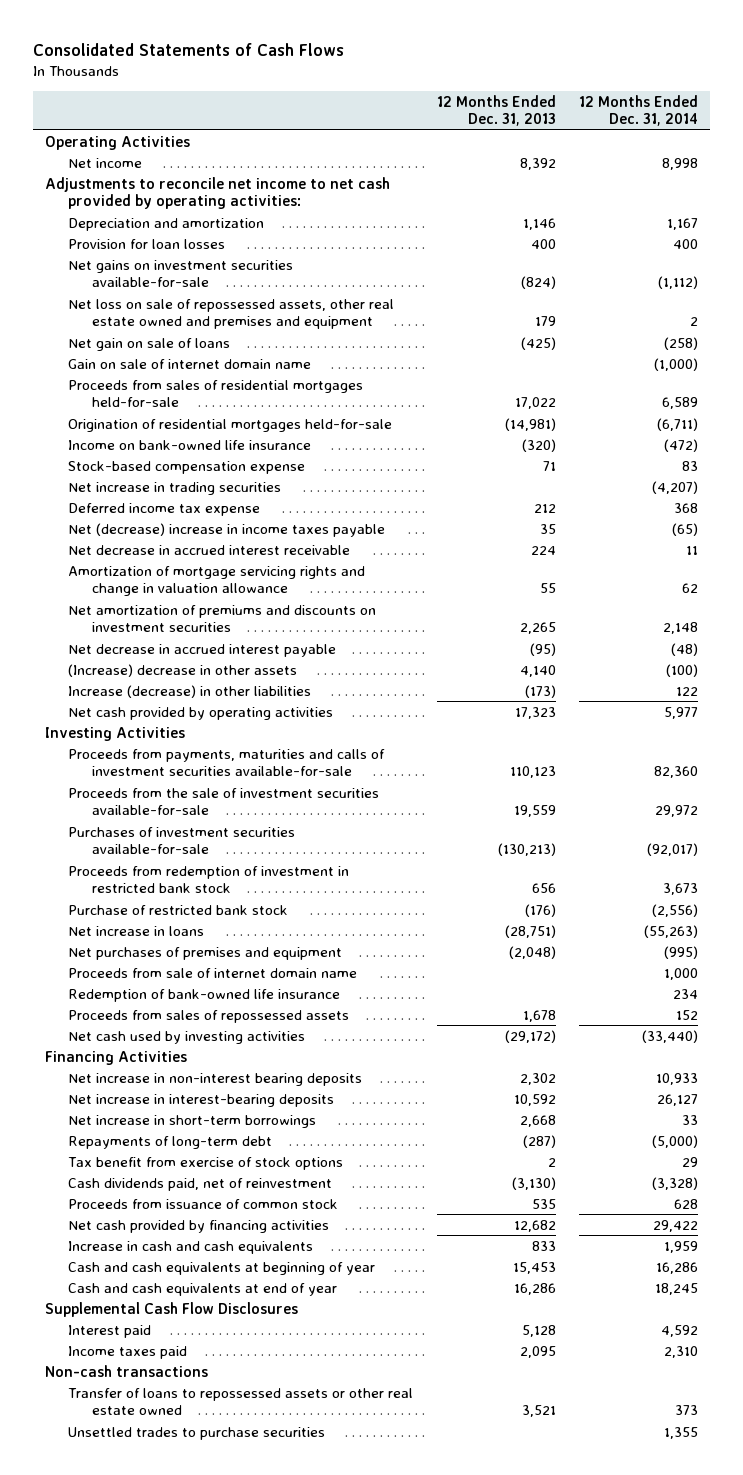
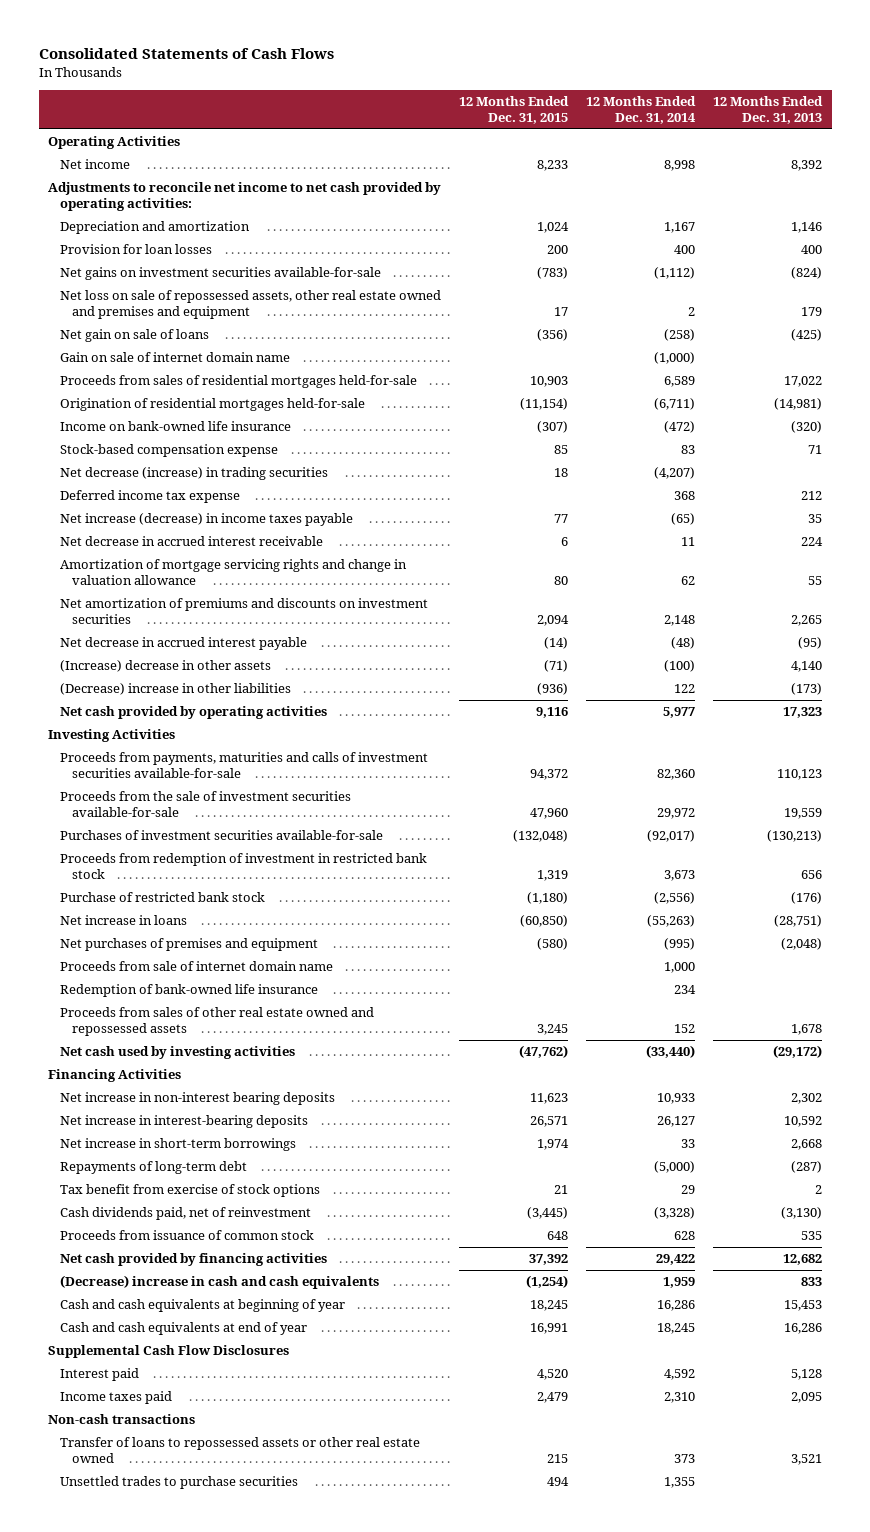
none -> [459,95,570,125] 12 Months Ended Dec. 31, 2015
[68,481,282,495] Net increase in trading securities -> [59,467,328,481] Net decrease (increase) in trading securities
[68,522,386,537] Net (decrease) increase in income taxes payable -> [59,513,353,527] Net increase (decrease) in income taxes payable
[68,684,312,698] Increase (decrease) in other liabilities -> [59,683,291,696] (Decrease) increase in other liabilities
[68,1009,350,1023] Proceeds from sales of repossessed assets -> [59,1007,374,1037] Proceeds from sales of other real estate owned and repossessed assets
[68,1240,314,1254] Increase in cash and cash equivalents -> [59,1275,379,1290] (Decrease) increase in cash and cash equivalents

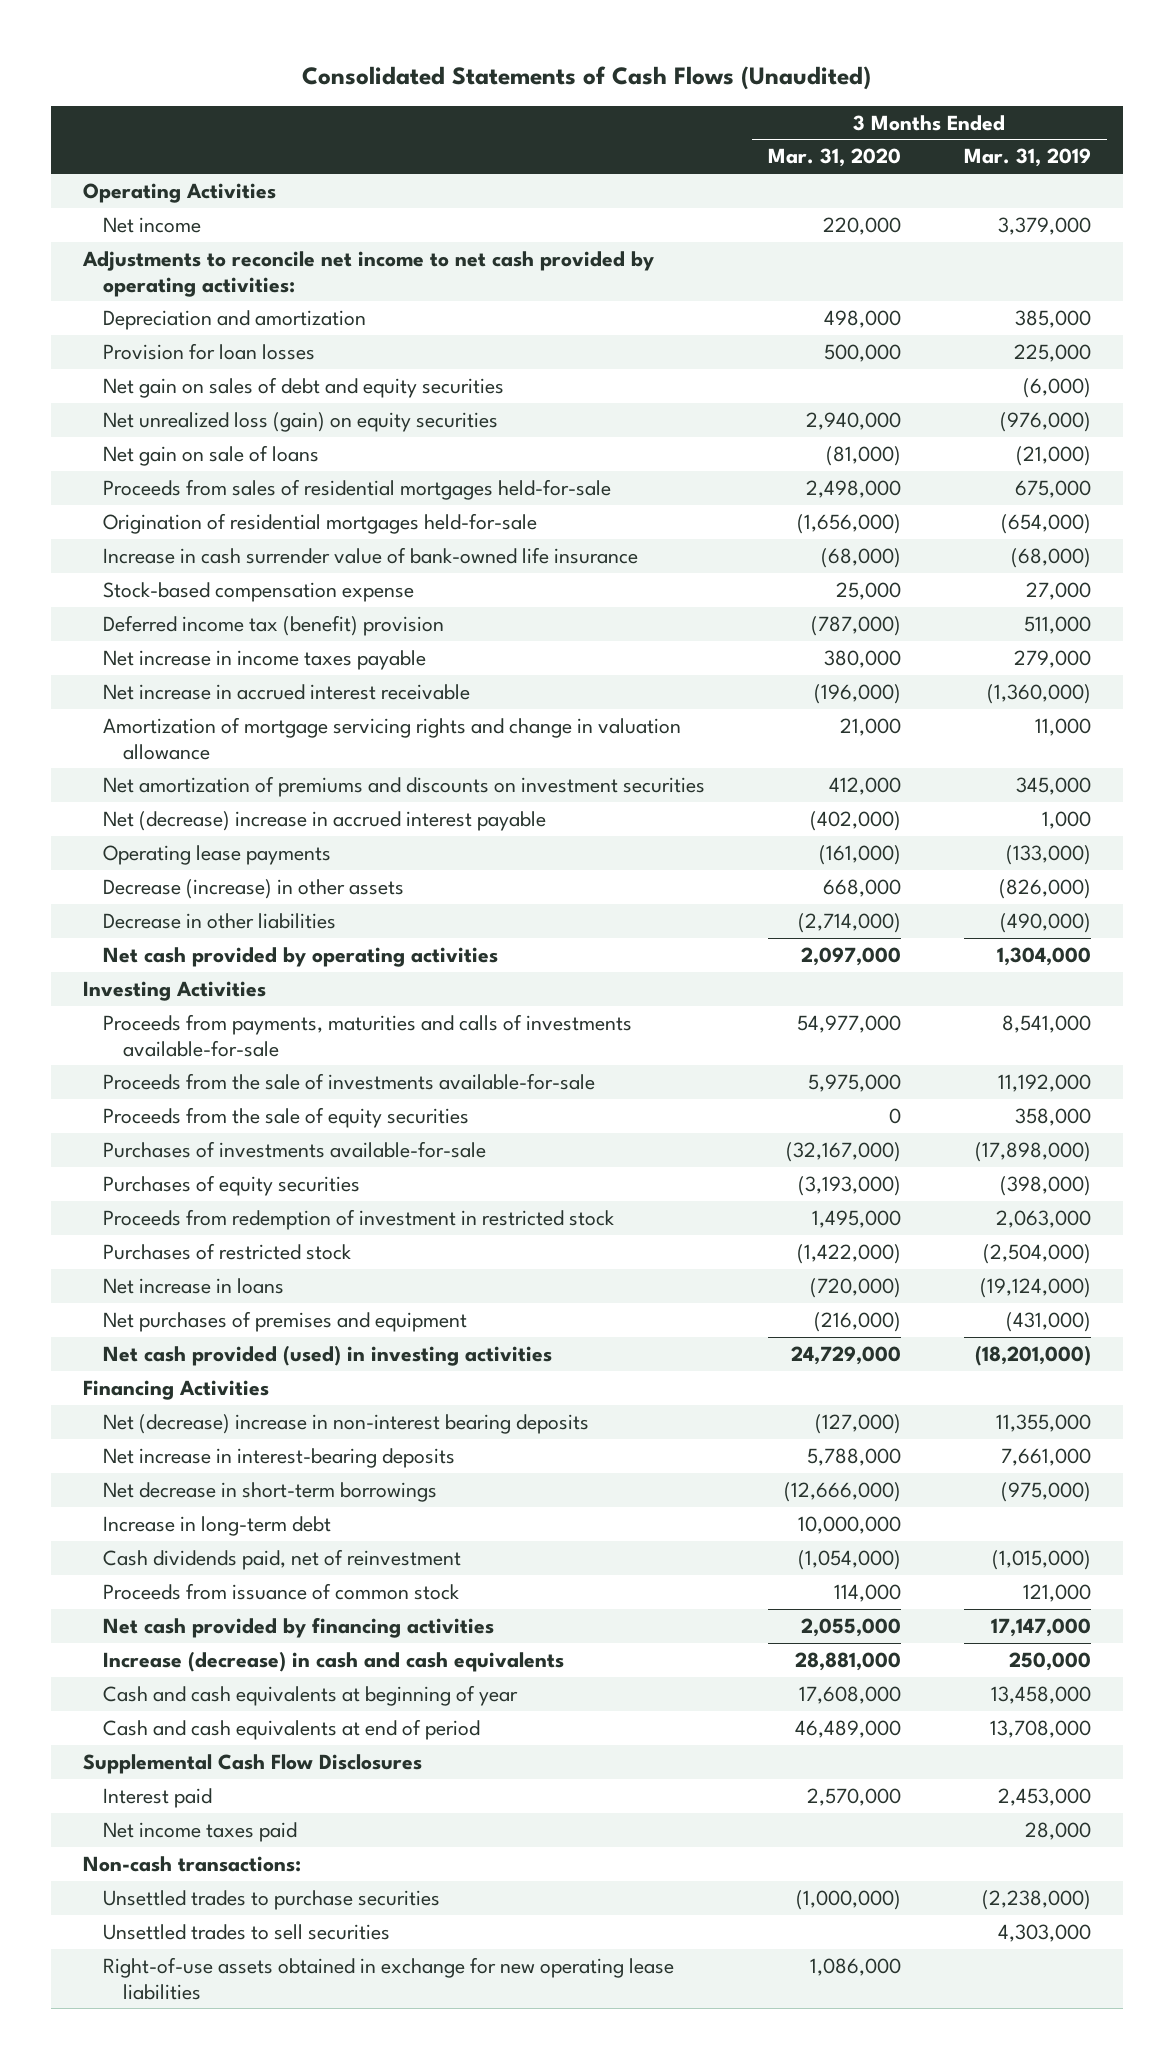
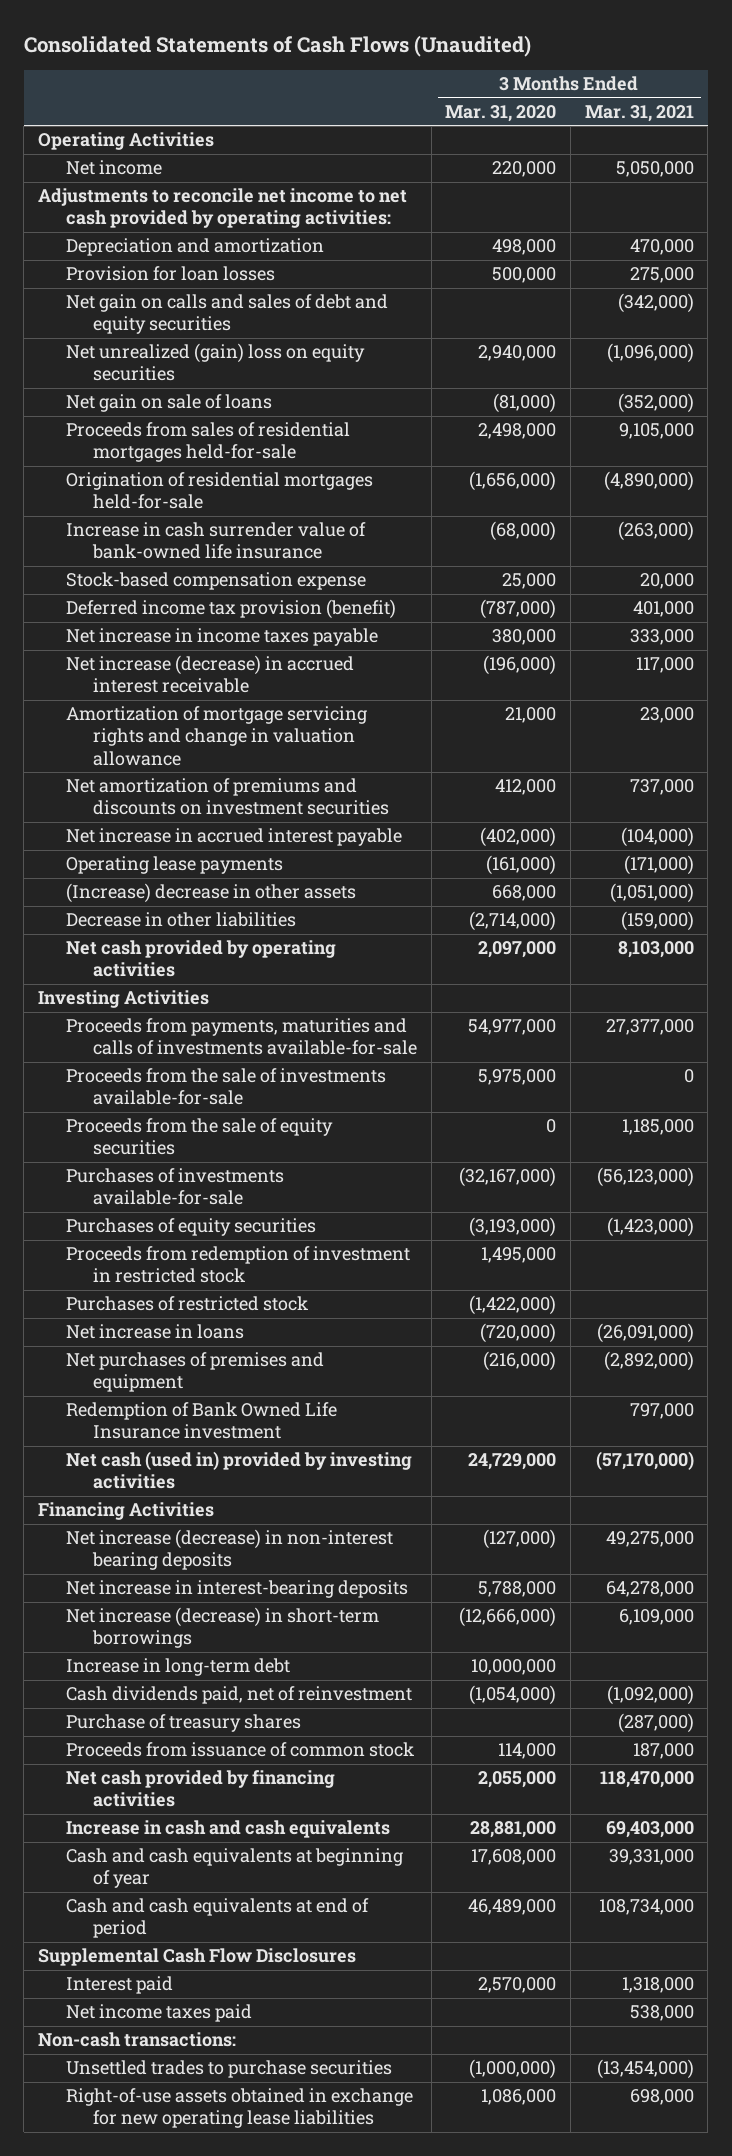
[964,148,1092,168] Mar. 31, 2019 -> none
none -> [584,104,694,122] Mar. 31, 2021
[102,376,504,398] Net gain on sales of debt and equity securities -> [65,294,388,335] Net gain on calls and sales of debt and equity securities
[102,411,498,432] Net unrealized loss (gain) on equity securities -> [65,343,365,382] Net unrealized (gain) loss on equity securities
[102,614,444,636] Deferred income tax (benefit) provision -> [65,599,396,620] Deferred income tax provision (benefit)
[102,683,470,700] Net increase in accrued interest receivable -> [65,655,354,694] Net increase (decrease) in accrued interest receivable
[102,810,546,831] Net (decrease) increase in accrued interest payable -> [65,828,402,847] Net increase in accrued interest payable
[102,878,404,899] Decrease (increase) in other assets -> [65,883,356,904] (Increase) decrease in other assets
none -> [65,1402,337,1440] Redemption of Bank Owned Life Insurance investment
[102,1344,552,1366] Net cash provided (used) in investing activities -> [65,1451,412,1490] Net cash (used in) provided by investing activities
[102,1413,589,1434] Net (decrease) increase in non-interest bearing deposits -> [65,1529,393,1571] Net increase (decrease) in non-interest bearing deposits
[102,1481,437,1502] Net decrease in short-term borrowings -> [65,1607,379,1649] Net increase (decrease) in short-term borrowings
none -> [65,1714,301,1733] Purchase of treasury shares
[102,1650,564,1672] Increase (decrease) in cash and cash equivalents -> [65,1820,390,1839] Increase in cash and cash equivalents
[102,1923,390,1940] Unsettled trades to sell securities -> none

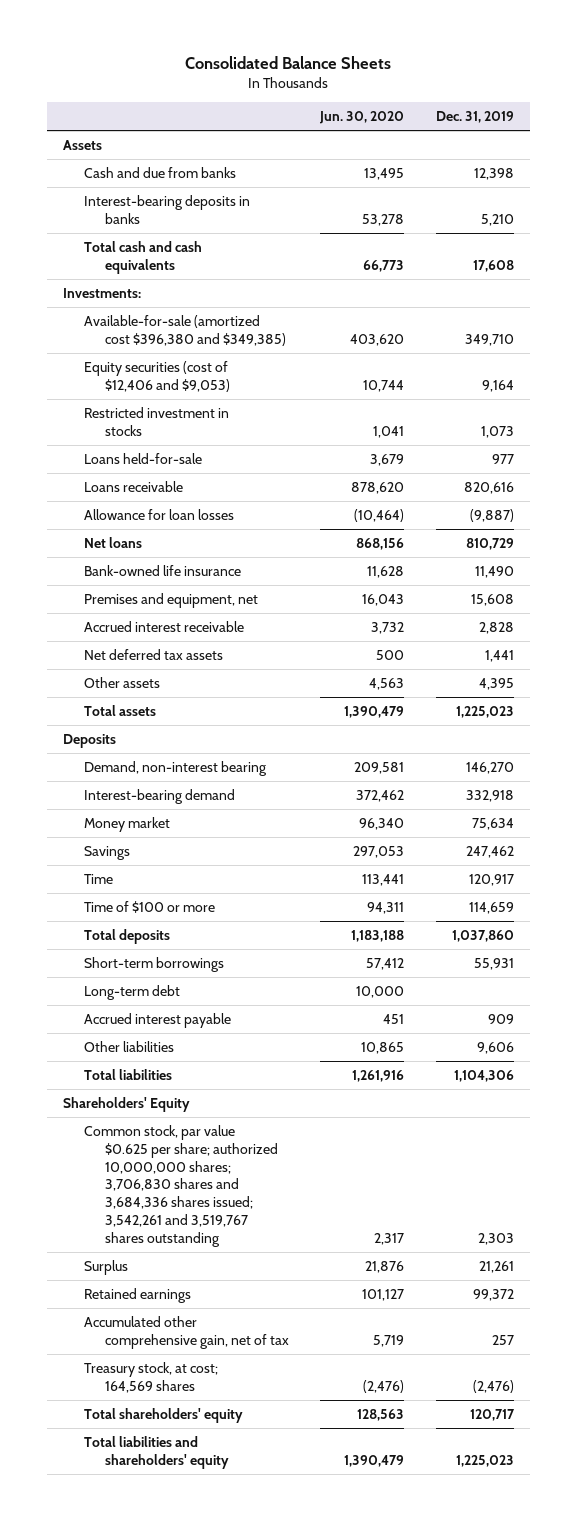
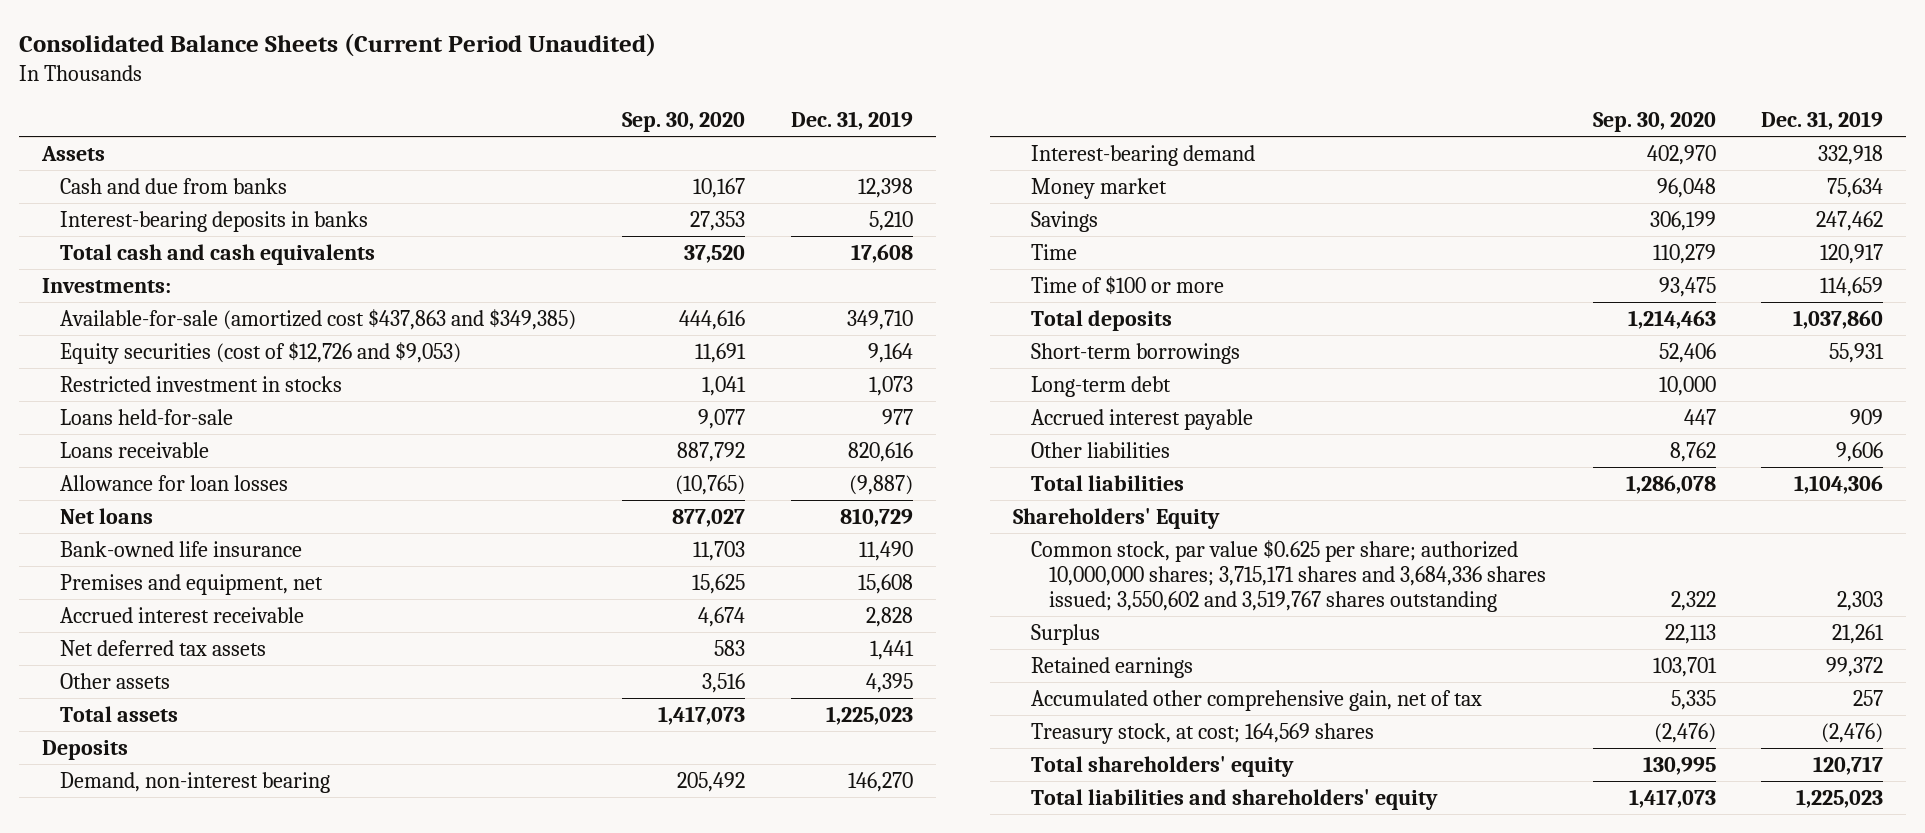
[185,55,392,69] Consolidated Balance Sheets -> [19,33,657,58] Consolidated Balance Sheets (Current Period Unaudited)
[319,111,405,125] Jun. 30, 2020 -> none
none -> [622,111,746,132] Sep. 30, 2020
[83,314,286,346] Available-for-sale (amortized cost $396,380 and $349,385) -> [60,308,577,330] Available-for-sale (amortized cost $437,863 and $349,385)
[83,360,230,392] Equity securities (cost of $12,406 and $9,053) -> [60,341,462,364] Equity securities (cost of $12,726 and $9,053)
[83,1124,278,1247] Common stock, par value $0.625 per share; authorized 10,000,000 shares; 3,706,830 shares and 3,684,336 shares issued; 3,542,261 and 3,519,767 shares outstanding -> [1030,539,1547,612] Common stock, par value $0.625 per share; authorized 10,000,000 shares; 3,715,171 shares and 3,684,336 shares issued; 3,550,602 and 3,519,767 shares outstanding

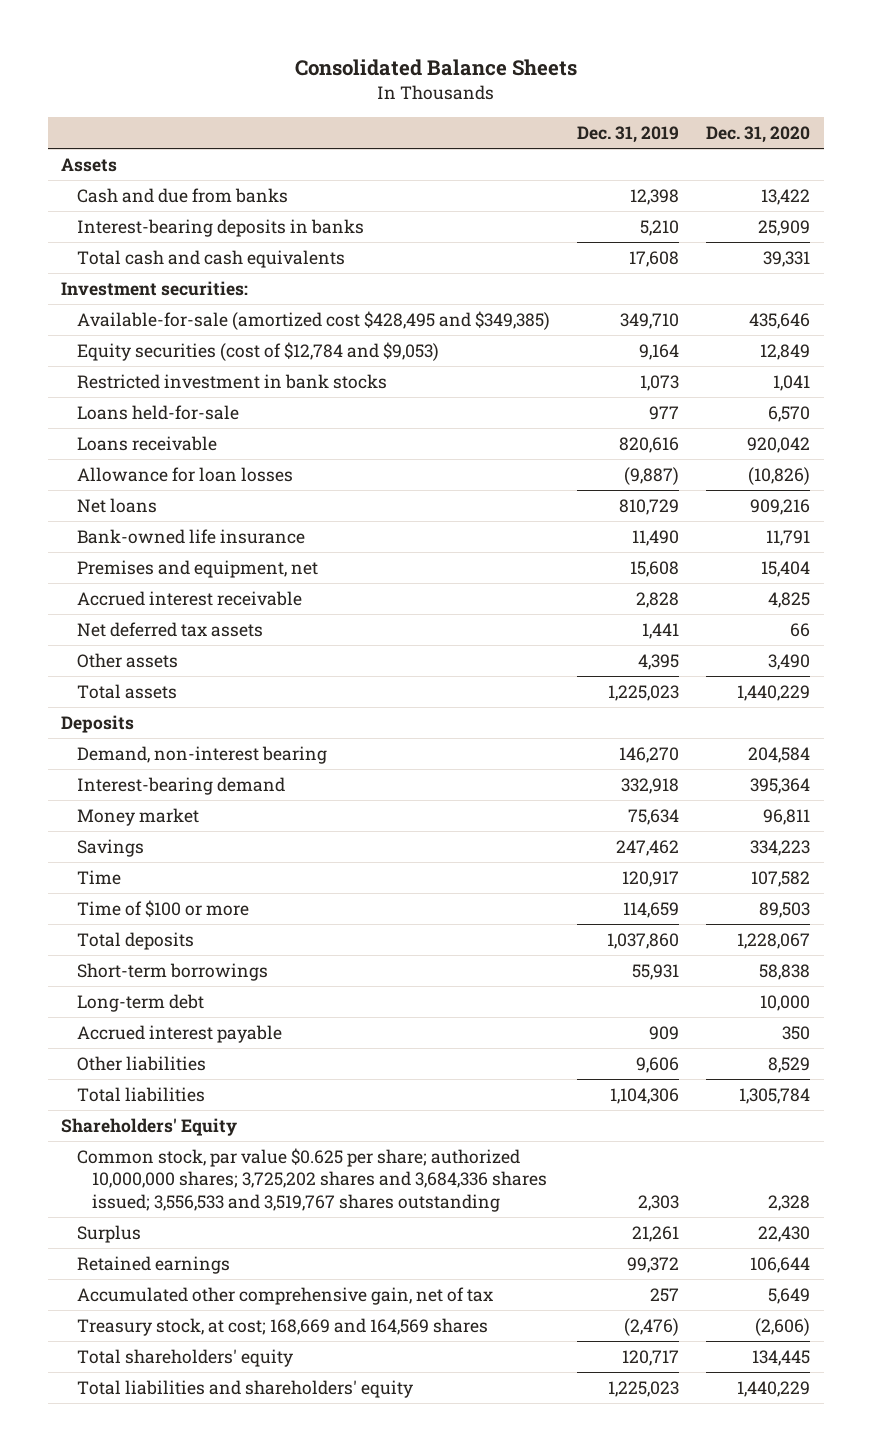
[19,33,657,58] Consolidated Balance Sheets (Current Period Unaudited) -> [294,59,577,77] Consolidated Balance Sheets
[622,111,746,132] Sep. 30, 2020 -> none
none -> [706,126,811,144] Dec. 31, 2020
[41,277,171,293] Investments: -> [61,280,249,296] Investment securities:
[60,308,577,330] Available-for-sale (amortized cost $437,863 and $349,385) -> [76,310,550,330] Available-for-sale (amortized cost $428,495 and $349,385)
[60,341,462,364] Equity securities (cost of $12,726 and $9,053) -> [76,341,439,361] Equity securities (cost of $12,784 and $9,053)
[60,375,343,392] Restricted investment in stocks -> [76,373,387,389] Restricted investment in bank stocks
[1030,539,1547,612] Common stock, par value $0.625 per share; authorized 10,000,000 shares; 3,715,171 shares and 3,684,336 shares issued; 3,550,602 and 3,519,767 shares outstanding -> [76,1147,548,1212] Common stock, par value $0.625 per share; authorized 10,000,000 shares; 3,725,202 shares and 3,684,336 shares issued; 3,556,533 and 3,519,767 shares outstanding
[1030,722,1374,744] Treasury stock, at cost; 164,569 shares -> [76,1317,488,1336] Treasury stock, at cost; 168,669 and 164,569 shares

